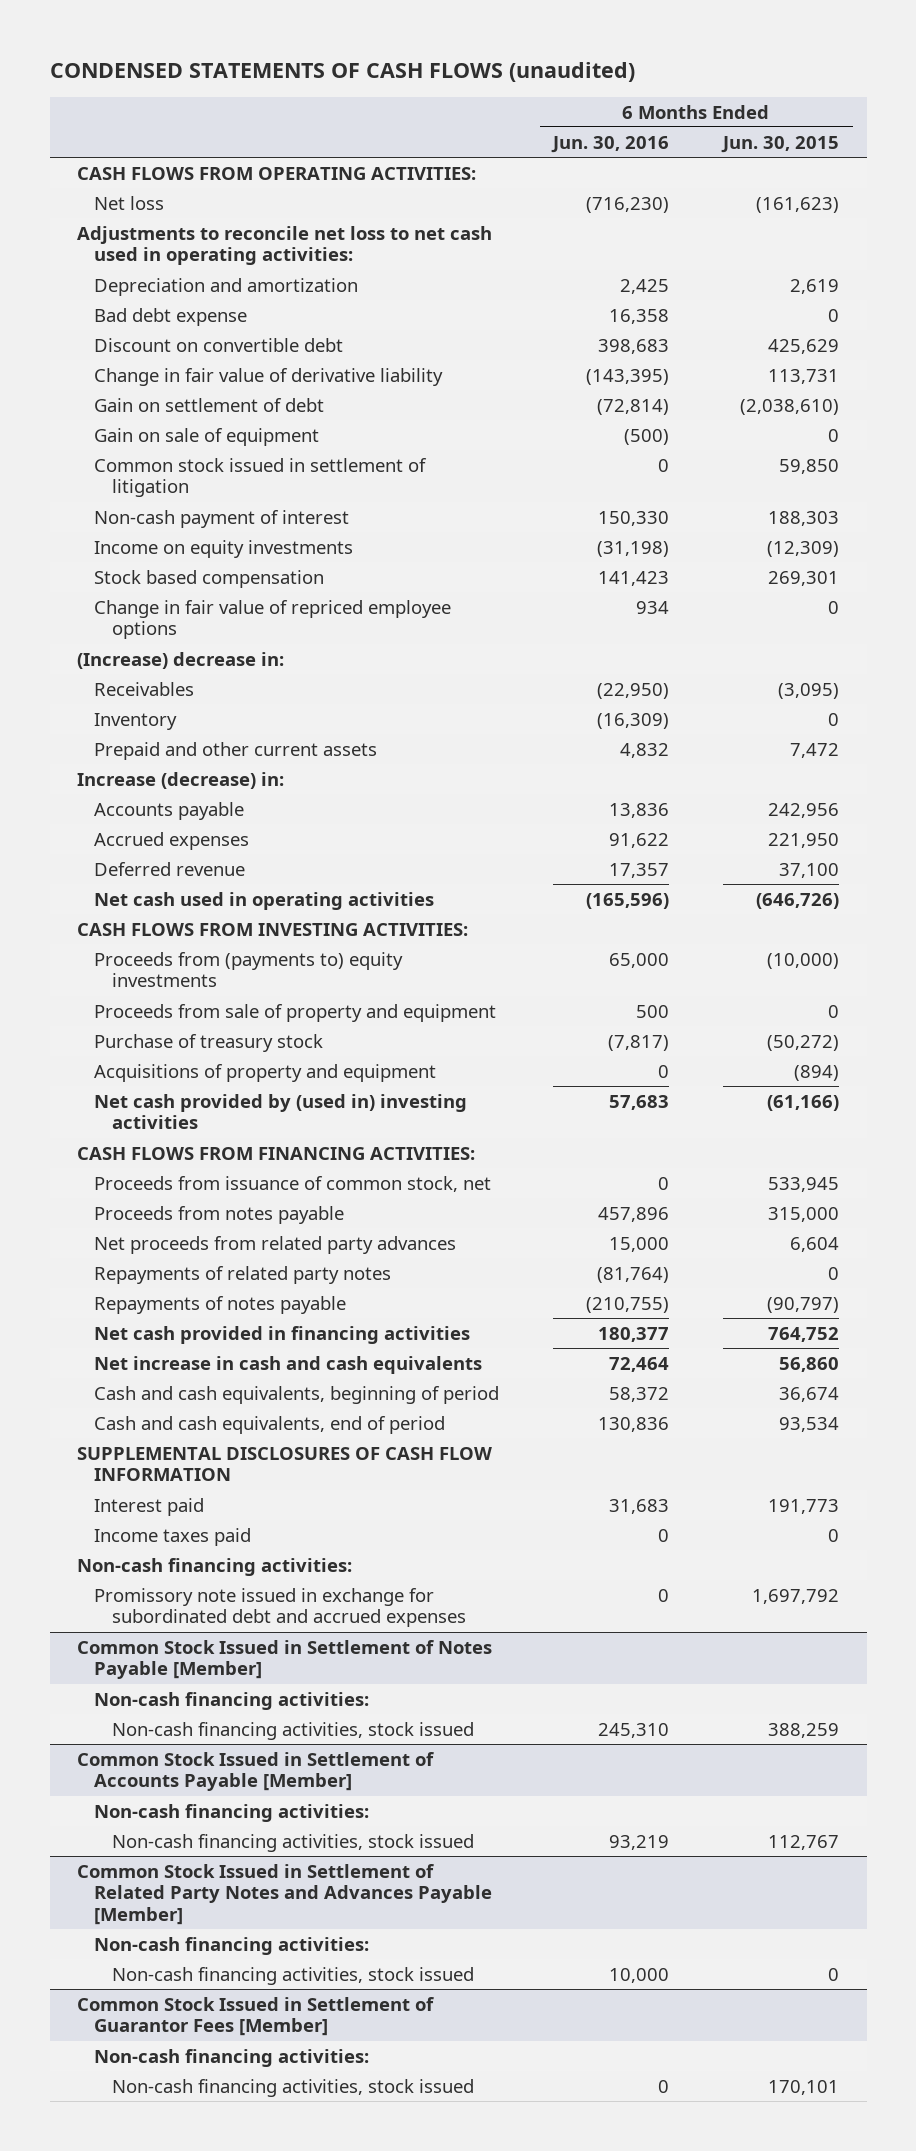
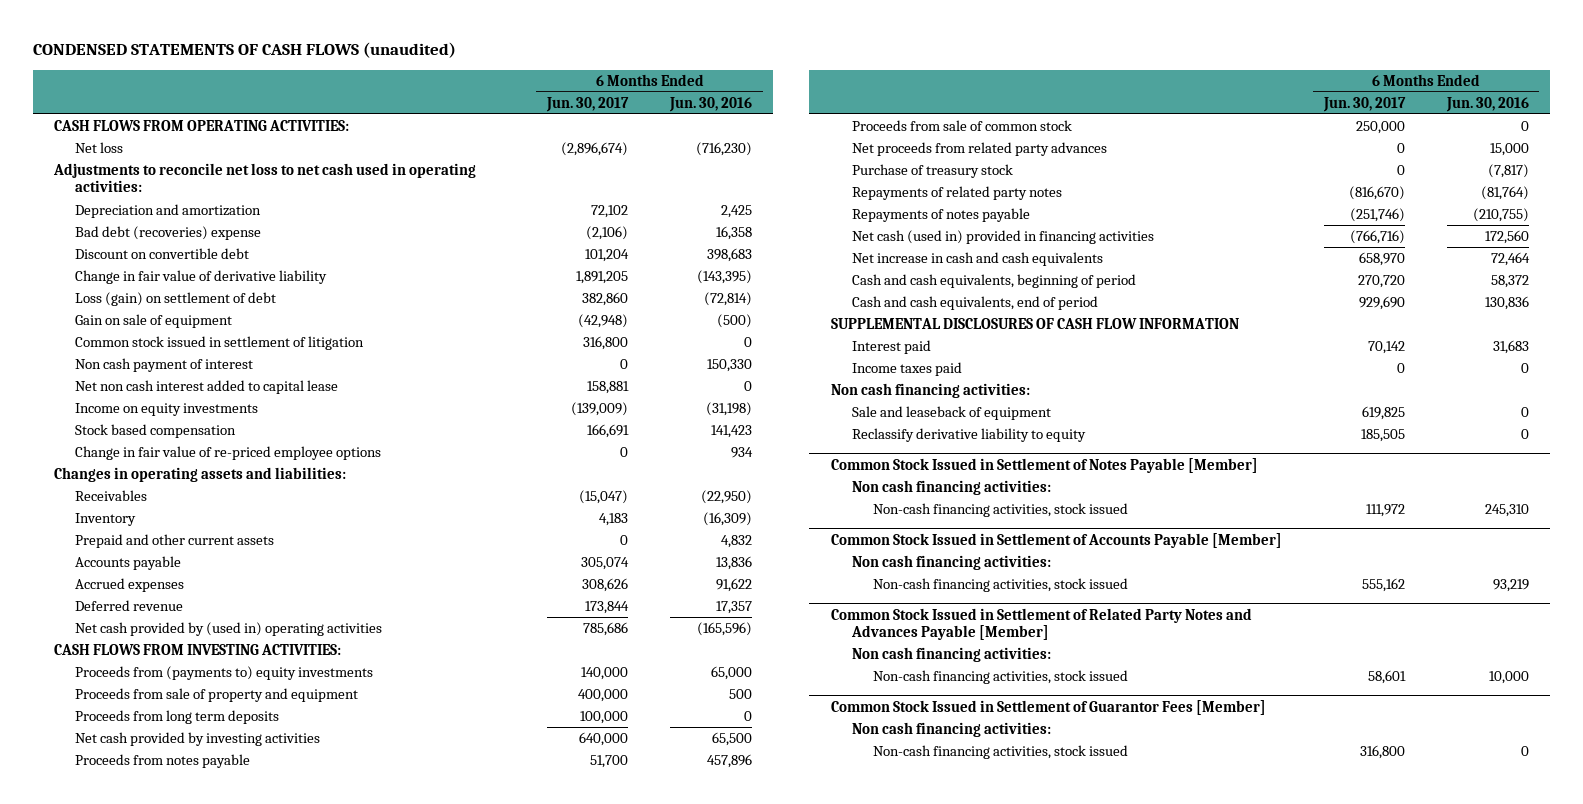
[721,135,840,153] Jun. 30, 2015 -> none
none -> [545,96,629,112] Jun. 30, 2017
[94,307,248,326] Bad debt expense -> [75,225,262,240] Bad debt (recoveries) expense
[94,397,325,412] Gain on settlement of debt -> [75,291,277,306] Loss (gain) on settlement of debt
[94,509,350,528] Non-cash payment of interest -> [75,357,254,372] Non cash payment of interest
none -> [75,379,339,394] Net non cash interest added to capital lease
[94,599,452,640] Change in fair value of repriced employee options -> [75,445,382,460] Change in fair value of re-priced employee options
[76,651,284,669] (Increase) decrease in: -> [53,466,346,482] Changes in operating assets and liabilities:
[76,771,284,789] Increase (decrease) in: -> none
[94,891,435,910] Net cash used in operating activities -> [75,621,383,636] Net cash provided by (used in) operating activities
[94,1063,437,1082] Acquisitions of property and equipment -> none
[76,1146,475,1160] CASH FLOWS FROM FINANCING ACTIVITIES: -> none
[94,1175,492,1192] Proceeds from issuance of common stock, net -> none
none -> [75,709,280,724] Proceeds from long term deposits
[94,1093,468,1130] Net cash provided by (used in) investing activities -> [75,731,321,746] Net cash provided by investing activities
[609,1094,670,1110] 57,683 -> [712,731,753,746] 65,500
none -> [851,119,1072,131] Proceeds from sale of common stock
[94,1033,324,1052] Purchase of treasury stock -> [851,163,1013,178] Purchase of treasury stock
[94,1325,471,1344] Net cash provided in financing activities -> [851,229,1154,244] Net cash (used in) provided in financing activities
[598,1326,670,1342] 180,377 -> [1484,229,1529,244] 172,560
[94,1587,466,1628] Promissory note issued in exchange for subordinated debt and accrued expenses -> none
[76,1557,352,1576] Non-cash financing activities: -> [830,382,1030,398] Non cash financing activities:
none -> [851,405,1051,420] Sale and leaseback of equipment
none -> [851,427,1086,442] Reclassify derivative liability to equity
[94,1691,370,1710] Non-cash financing activities: -> [851,479,1051,495] Non cash financing activities:
[94,1803,370,1822] Non-cash financing activities: -> [851,554,1051,570] Non cash financing activities:
[94,1936,370,1955] Non-cash financing activities: -> [851,646,1051,662] Non cash financing activities:
[94,2048,370,2067] Non-cash financing activities: -> [851,721,1051,737] Non cash financing activities:

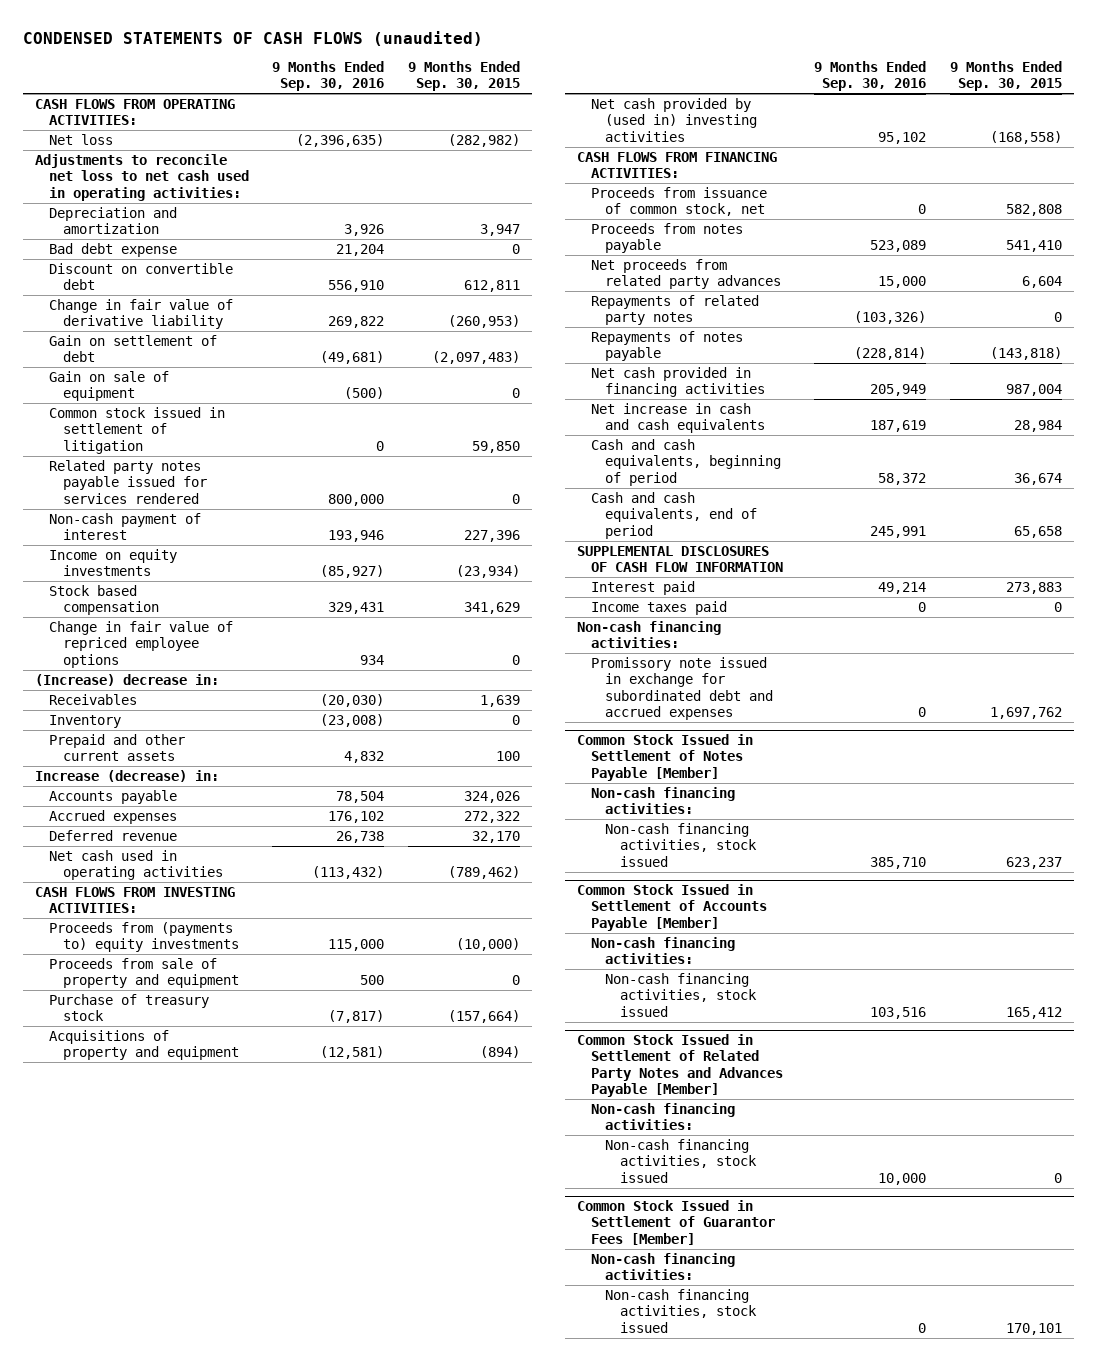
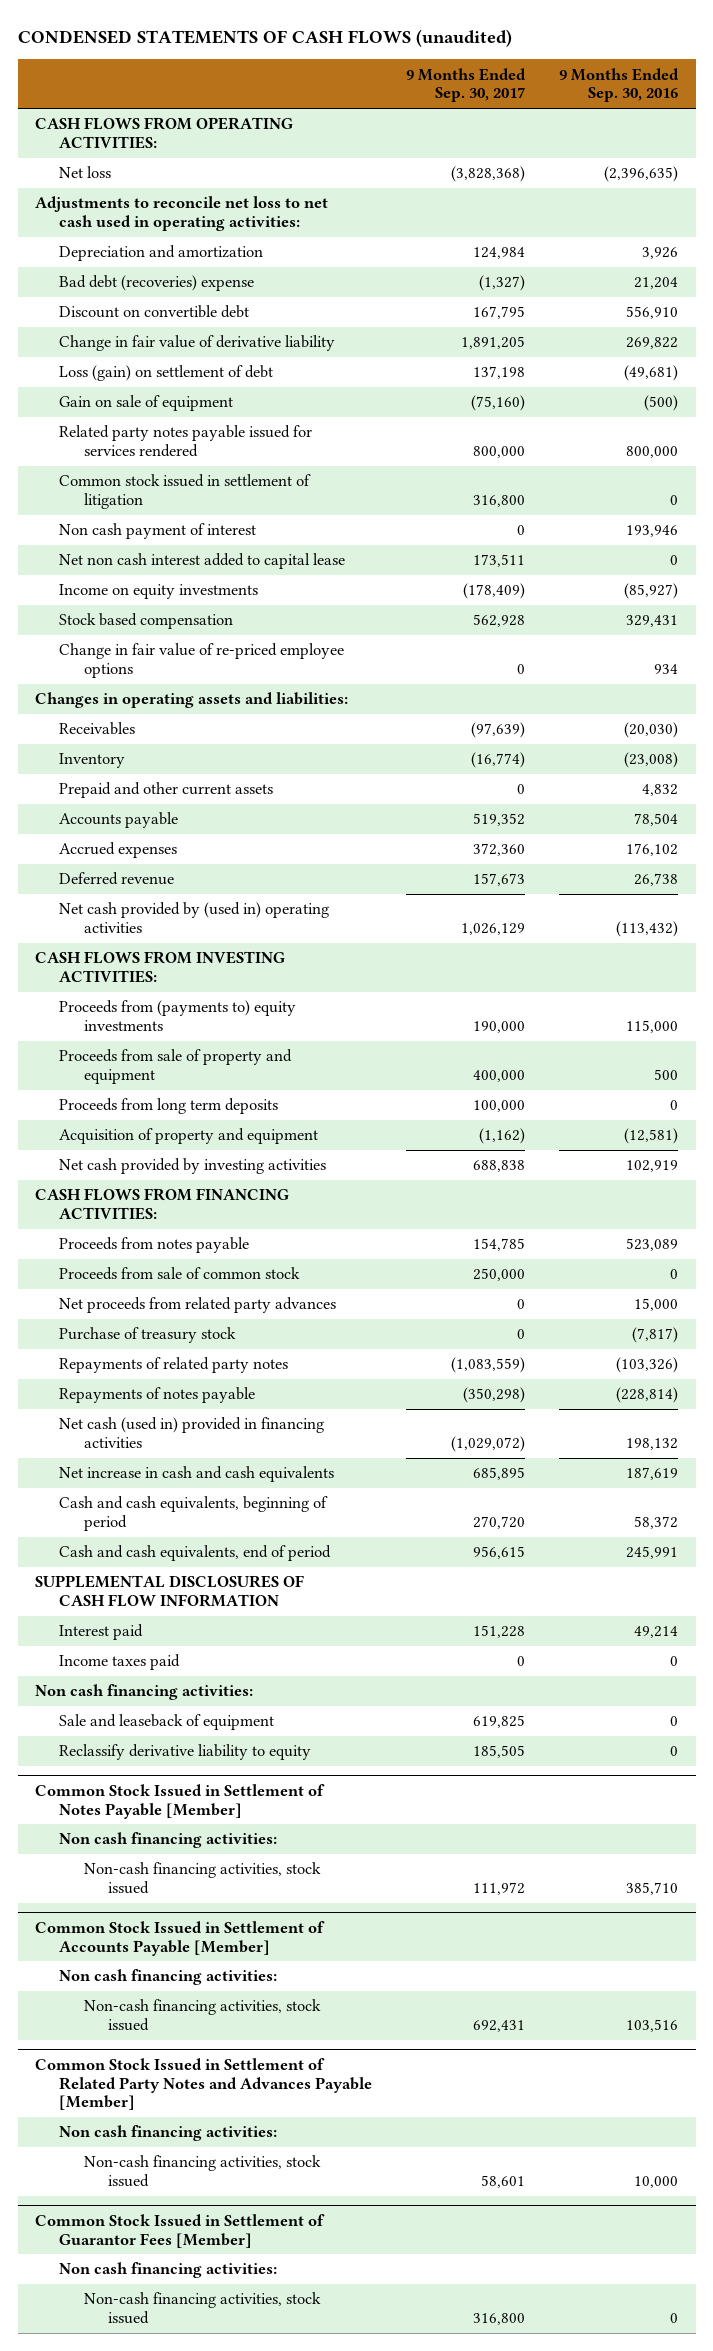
[407,60,520,92] 9 Months Ended Sep. 30, 2015 -> none
none -> [406,67,527,103] 9 Months Ended Sep. 30, 2017
[49,242,178,257] Bad debt expense -> [59,275,255,292] Bad debt (recoveries) expense
[49,334,218,363] Gain on settlement of debt -> [59,365,274,382] Loss (gain) on settlement of debt
[49,406,226,454] Common stock issued in settlement of litigation -> [59,474,312,510] Common stock issued in settlement of litigation
[49,512,202,541] Non-cash payment of interest -> [59,523,257,540] Non cash payment of interest
none -> [59,553,346,570] Net non cash interest added to capital lease
[49,620,234,668] Change in fair value of repriced employee options -> [59,643,345,679] Change in fair value of re-priced employee options
[34,673,219,686] (Increase) decrease in: -> [34,692,348,709] Changes in operating assets and liabilities:
[34,769,219,782] Increase (decrease) in: -> none
[49,849,224,881] Net cash used in operating activities -> [59,902,330,934] Net cash provided by (used in) operating activities
none -> [59,1098,279,1115] Proceeds from long term deposits
[49,1029,240,1061] Acquisitions of property and equipment -> [59,1128,319,1145] Acquisition of property and equipment
[591,97,758,142] Net cash provided by (used in) investing activities -> [59,1158,327,1175] Net cash provided by investing activities
[878,131,927,144] 95,102 -> [626,1160,679,1173] 102,919
[591,186,768,217] Proceeds from issuance of common stock, net -> none
none -> [59,1267,301,1281] Proceeds from sale of common stock
[49,993,210,1022] Purchase of treasury stock -> [59,1327,237,1344] Purchase of treasury stock
[591,366,766,398] Net cash provided in financing activities -> [59,1417,325,1449] Net cash (used in) provided in financing activities
[870,384,927,397] 205,949 -> [626,1438,679,1451] 198,132
[591,656,774,720] Promissory note issued in exchange for subordinated debt and accrued expenses -> none
[576,620,721,649] Non-cash financing activities: -> [34,1684,253,1701] Non cash financing activities:
none -> [59,1714,275,1731] Sale and leaseback of equipment
none -> [59,1744,312,1761] Reclassify derivative liability to equity
[591,786,736,815] Non-cash financing activities: -> [59,1832,278,1849] Non cash financing activities:
[591,936,736,965] Non-cash financing activities: -> [59,1969,278,1986] Non cash financing activities:
[591,1102,736,1131] Non-cash financing activities: -> [59,2125,278,2142] Non cash financing activities:
[591,1252,736,1281] Non-cash financing activities: -> [59,2262,278,2279] Non cash financing activities:

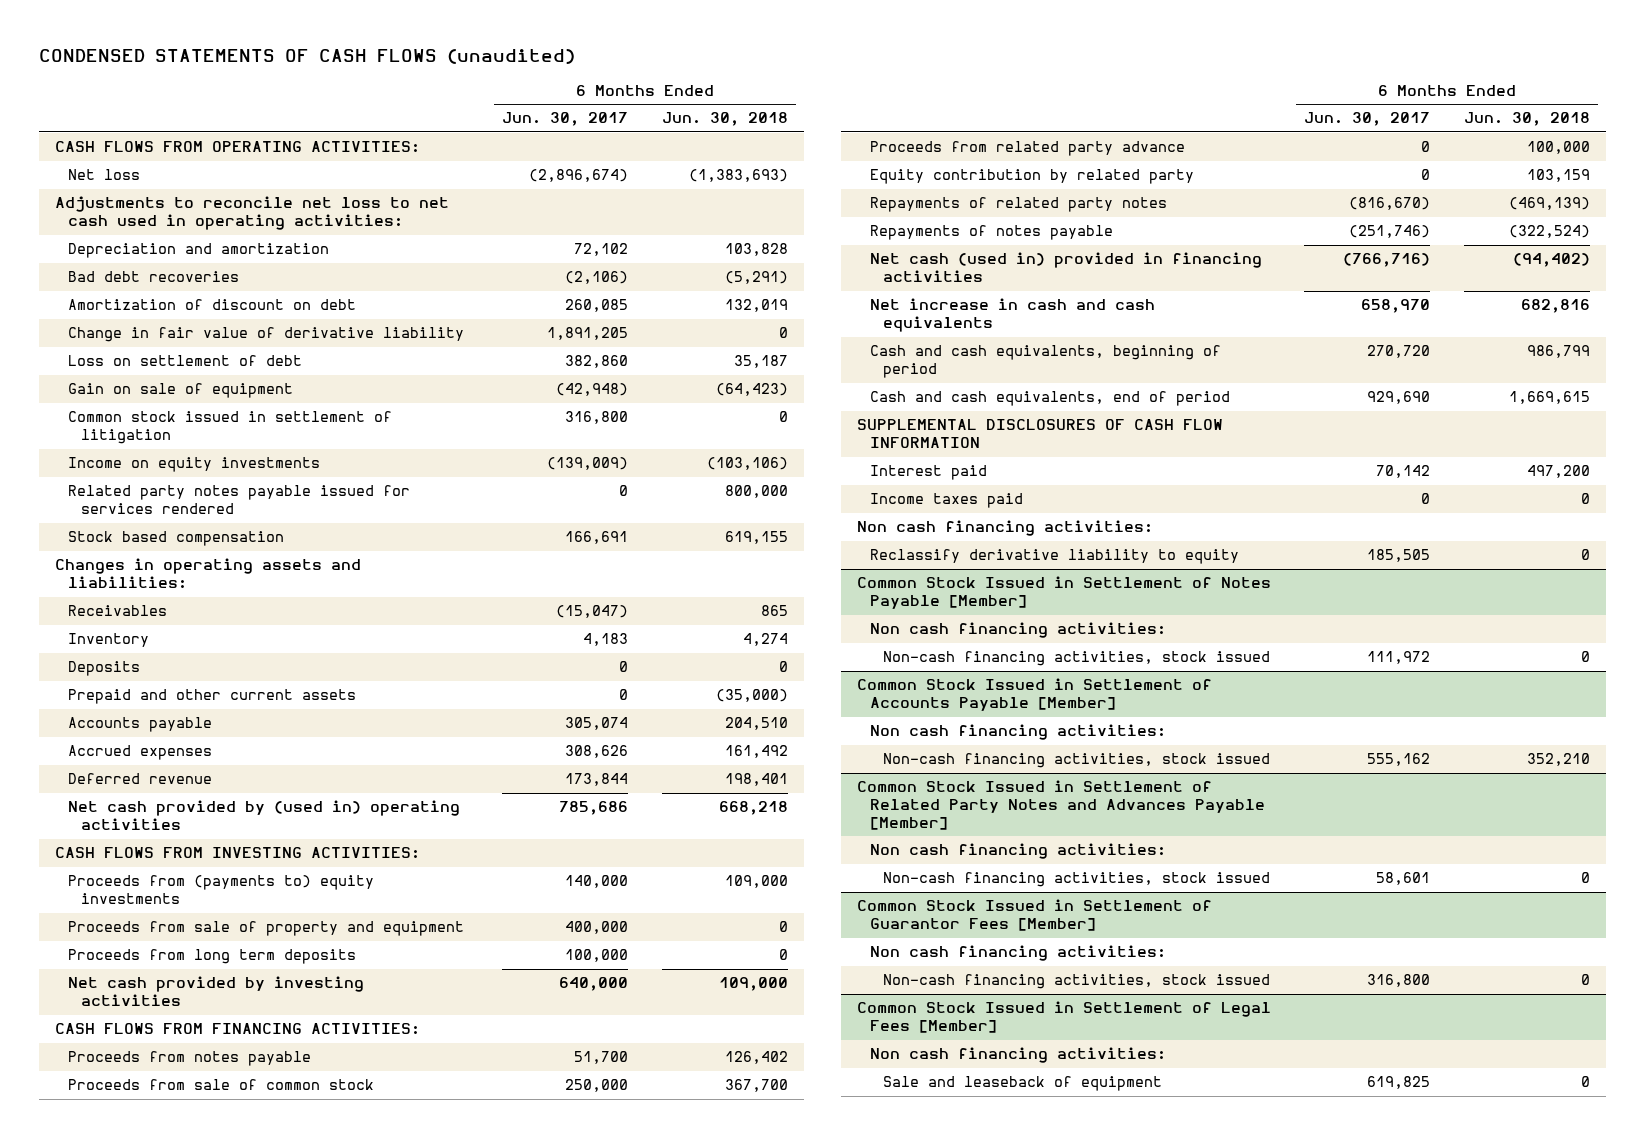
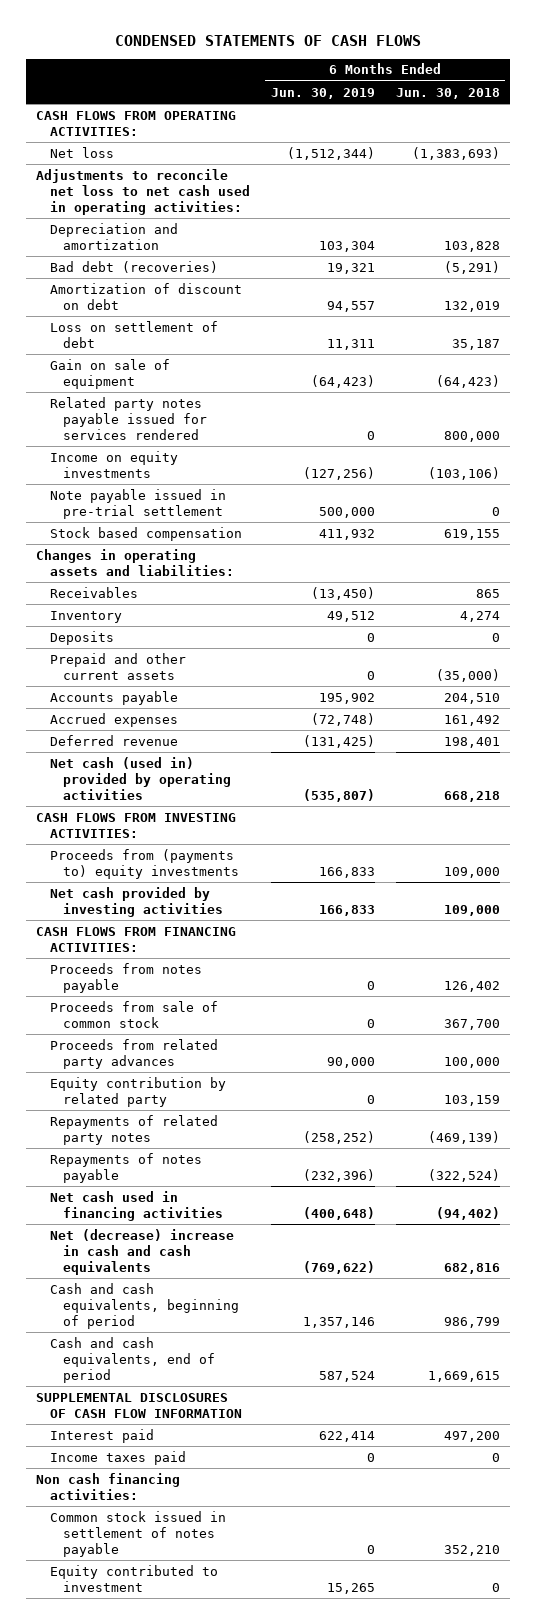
[38,48,575,64] CONDENSED STATEMENTS OF CASH FLOWS (unaudited) -> [115,34,422,46] CONDENSED STATEMENTS OF CASH FLOWS
[502,112,629,127] Jun. 30, 2017 -> none
none -> [270,87,375,99] Jun. 30, 2019
[68,271,240,283] Bad debt recoveries -> [49,260,218,273] Bad debt (recoveries)
[68,327,465,343] Change in fair value of derivative liability -> none
[68,411,393,445] Common stock issued in settlement of litigation -> none
[68,457,321,473] Income on equity investments -> [49,450,178,478] Income on equity investments
none -> [49,488,226,519] Note payable issued in pre-trial settlement
[68,800,461,831] Net cash provided by (used in) operating activities -> [49,756,231,800] Net cash (used in) provided by operating activities
[68,921,465,937] Proceeds from sale of property and equipment -> none
[68,949,357,965] Proceeds from long term deposits -> none
[870,141,1186,157] Proceeds from related party advance -> [49,1038,218,1069] Proceeds from related party advances
[870,252,1263,283] Net cash (used in) provided in financing activities -> [49,1190,223,1221] Net cash used in financing activities
[870,298,1156,333] Net increase in cash and cash equivalents -> [49,1228,234,1275] Net (decrease) increase in cash and cash equivalents
[870,549,1240,565] Reclassify derivative liability to equity -> none
[857,576,1272,610] Common Stock Issued in Settlement of Notes Payable [Member] -> none
[870,622,1167,639] Non cash financing activities: -> none
[883,651,1271,667] Non-cash financing activities, stock issued -> none
[857,678,1213,712] Common Stock Issued in Settlement of Accounts Payable [Member] -> none
[870,724,1167,741] Non cash financing activities: -> none
[857,780,1266,831] Common Stock Issued in Settlement of Related Party Notes and Advances Payable [Member] -> none
[870,843,1167,860] Non cash financing activities: -> none
[883,872,1271,888] Non-cash financing activities, stock issued -> none
[857,899,1213,932] Common Stock Issued in Settlement of Guarantor Fees [Member] -> none
[870,945,1167,962] Non cash financing activities: -> none
[883,974,1271,990] Non-cash financing activities, stock issued -> none
[857,1001,1272,1034] Common Stock Issued in Settlement of Legal Fees [Member] -> none
[870,1047,1167,1064] Non cash financing activities: -> none
[883,1076,1163,1092] Sale and leaseback of equipment -> none
[883,753,1271,769] Non-cash financing activities, stock issued -> [49,1510,226,1557] Common stock issued in settlement of notes payable
none -> [49,1564,218,1592] Equity contributed to investment

